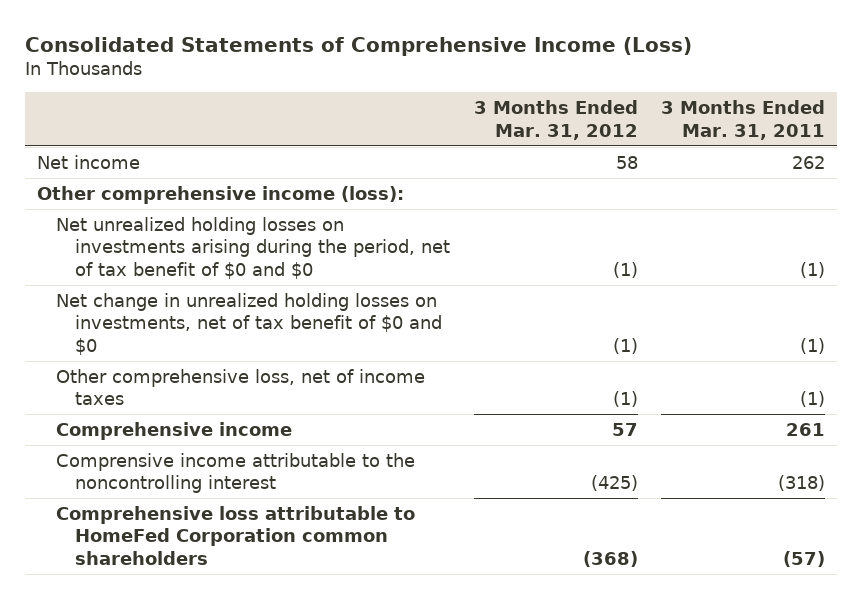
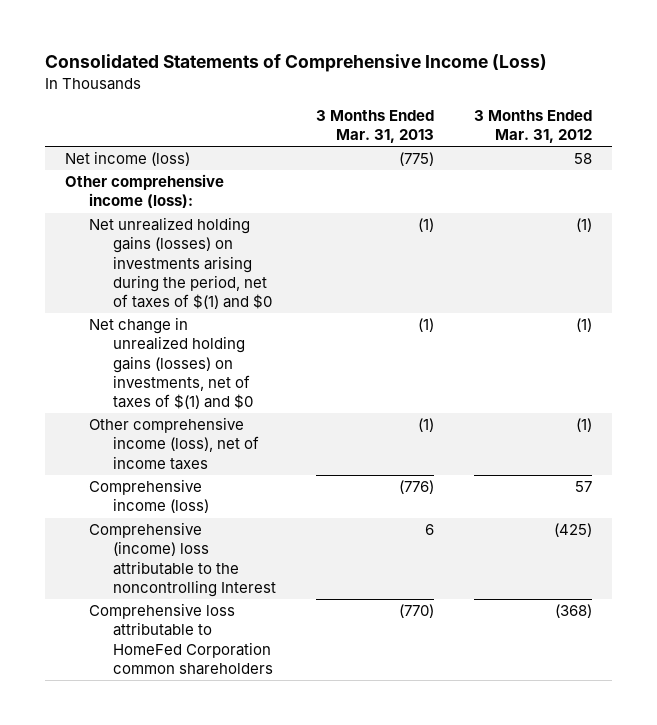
[661,100,826,140] 3 Months Ended Mar. 31, 2011 -> none
none -> [315,109,434,144] 3 Months Ended Mar. 31, 2013
[36,154,140,169] Net income -> [64,151,190,167] Net income (loss)
[55,216,451,279] Net unrealized holding losses on investments arising during the period, net of tax benefit of $0 and $0 -> [88,217,272,310] Net unrealized holding gains (losses) on investments arising during the period, net of taxes of $(1) and $0
[55,292,443,355] Net change in unrealized holding losses on investments, net of tax benefit of $0 and $0 -> [88,317,253,410] Net change in unrealized holding gains (losses) on investments, net of taxes of $(1) and $0
[55,368,425,406] Other comprehensive loss, net of income taxes -> [88,417,259,470] Other comprehensive income (loss), net of income taxes
[55,421,292,440] Comprehensive income -> [88,479,209,514] Comprehensive income (loss)
[55,452,415,494] Comprensive income attributable to the noncontrolling interest -> [88,522,276,598] Comprehensive (income) loss attributable to the noncontrolling Interest

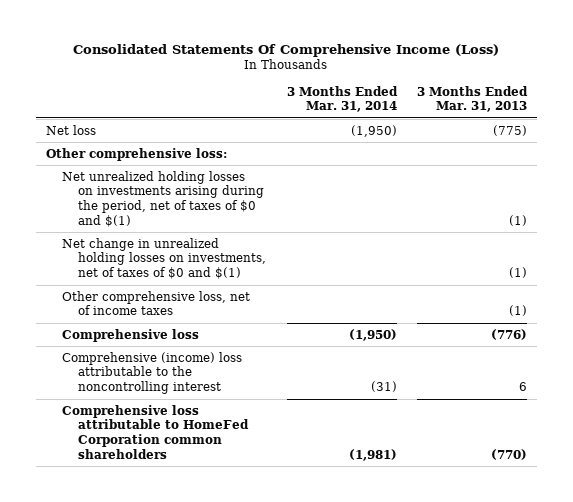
[44,54,547,73] Consolidated Statements of Comprehensive Income (Loss) -> [73,43,500,57] Consolidated Statements Of Comprehensive Income (Loss)
[474,109,593,144] 3 Months Ended Mar. 31, 2012 -> none
none -> [286,85,398,113] 3 Months Ended Mar. 31, 2014
[64,151,190,167] Net income (loss) -> [46,124,97,135] Net loss
[64,174,224,209] Other comprehensive income (loss): -> [46,147,228,161] Other comprehensive loss:
[88,217,272,310] Net unrealized holding gains (losses) on investments arising during the period, net of taxes of $(1) and $0 -> [62,170,265,227] Net unrealized holding losses on investments arising during the period, net of taxes of $0 and $(1)
[88,317,253,410] Net change in unrealized holding gains (losses) on investments, net of taxes of $(1) and $0 -> [62,237,267,280] Net change in unrealized holding losses on investments, net of taxes of $0 and $(1)
[88,417,259,470] Other comprehensive income (loss), net of income taxes -> [62,290,251,316] Other comprehensive loss, net of income taxes
[88,479,209,514] Comprehensive income (loss) -> [62,328,200,342] Comprehensive loss
[88,522,276,598] Comprehensive (income) loss attributable to the noncontrolling Interest -> [62,351,243,395] Comprehensive (income) loss attributable to the noncontrolling interest

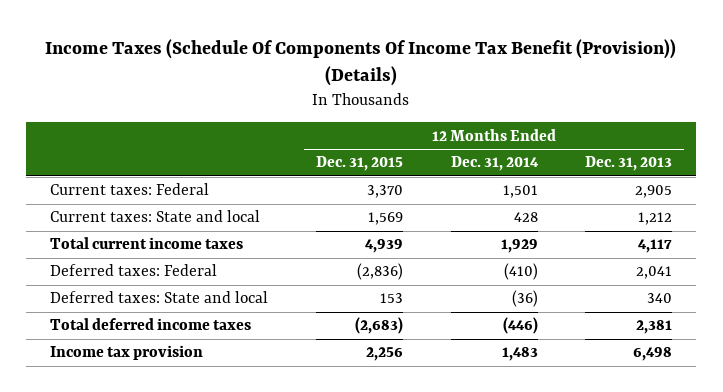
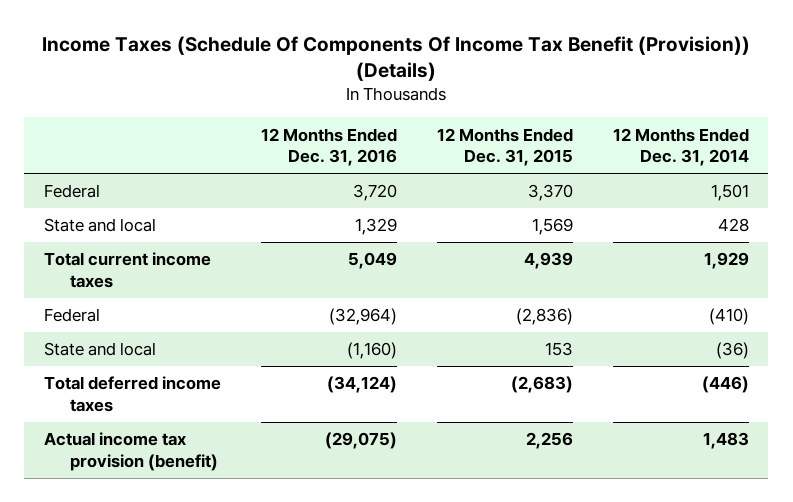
[585,156,673,172] Dec. 31, 2013 -> none
none -> [261,127,398,167] 12 Months Ended Dec. 31, 2016
[50,183,210,196] Current taxes: Federal -> [44,184,101,199] Federal
[50,210,261,223] Current taxes: State and local -> [44,218,157,233] State and local
[50,264,218,277] Deferred taxes: Federal -> [44,308,101,323] Federal
[50,291,269,304] Deferred taxes: State and local -> [44,342,157,357] State and local
[50,345,204,361] Income tax provision -> [44,432,218,471] Actual income tax provision (benefit)

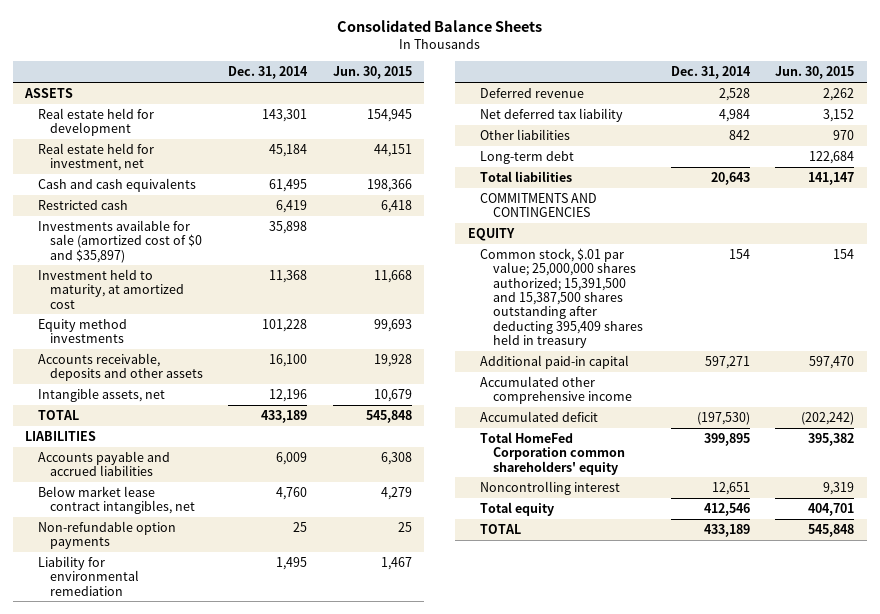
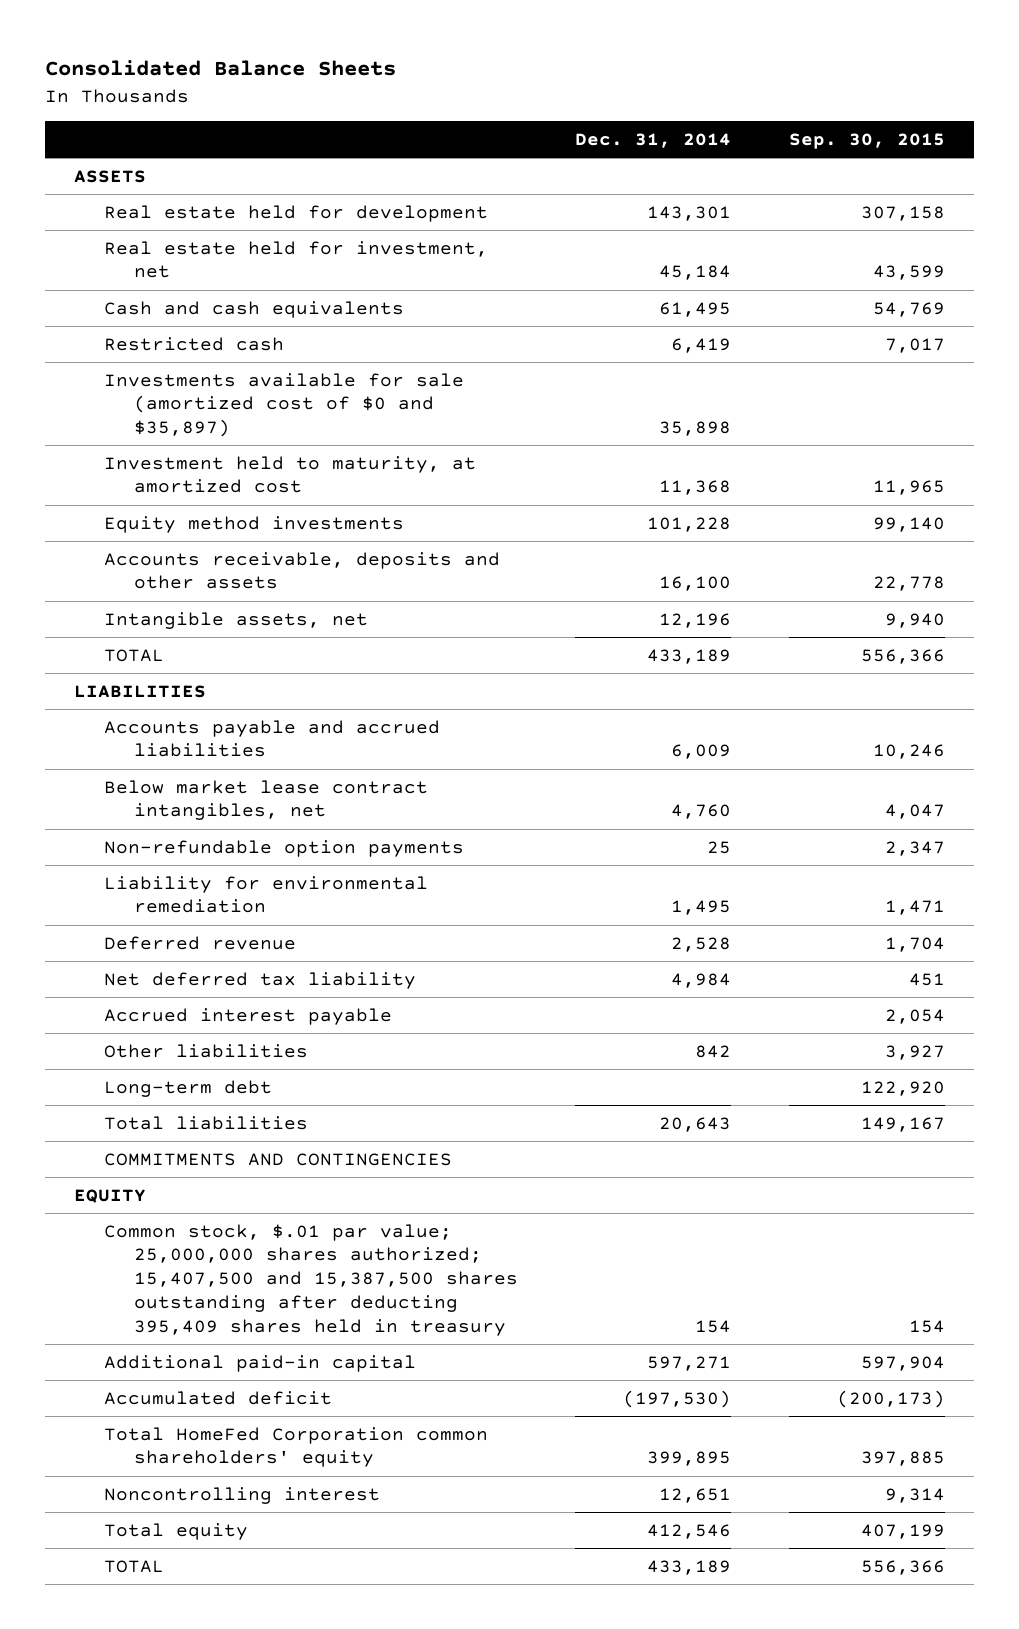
[332,66,412,80] Jun. 30, 2015 -> none
none -> [789,133,946,150] Sep. 30, 2015
none -> [103,1007,392,1025] Accrued interest payable
[480,247,643,348] Common stock, $.01 par value; 25,000,000 shares authorized; 15,391,500 and 15,387,500 shares outstanding after deducting 395,409 shares held in treasury -> [103,1223,518,1336] Common stock, $.01 par value; 25,000,000 shares authorized; 15,407,500 and 15,387,500 shares outstanding after deducting 395,409 shares held in treasury
[480,375,632,405] Accumulated other comprehensive income -> none

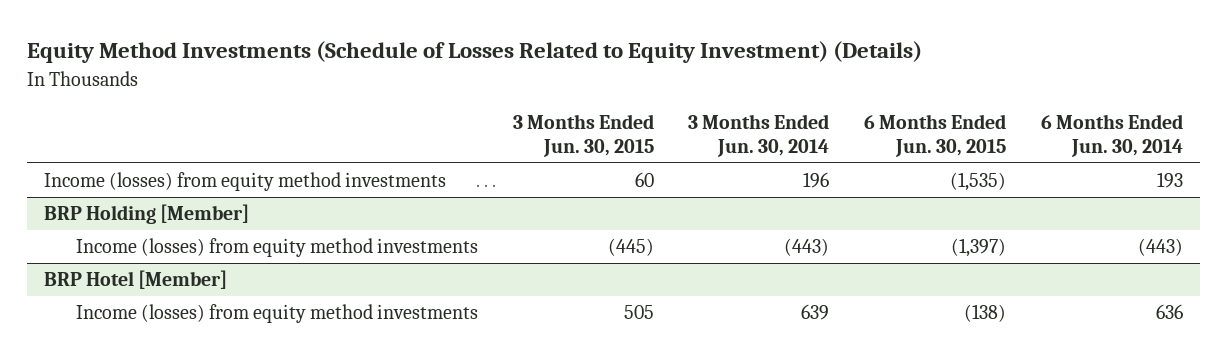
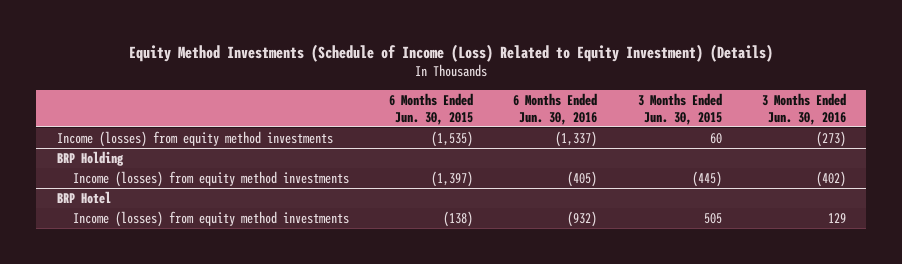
[27,41,923,64] Equity Method Investments (Schedule of Losses Related to Equity Investment) (Details) -> [129,43,774,62] Equity Method Investments (Schedule of Income (Loss) Related to Equity Investment) (Details)
[688,114,830,158] 3 Months Ended Jun. 30, 2014 -> none
[1040,114,1183,158] 6 Months Ended Jun. 30, 2014 -> none
none -> [513,93,598,125] 6 Months Ended Jun. 30, 2016
none -> [761,93,846,125] 3 Months Ended Jun. 30, 2016
[44,204,250,225] BRP Holding [Member] -> [56,150,124,166] BRP Holding
[44,270,228,290] BRP Hotel [Member] -> [56,190,111,204] BRP Hotel

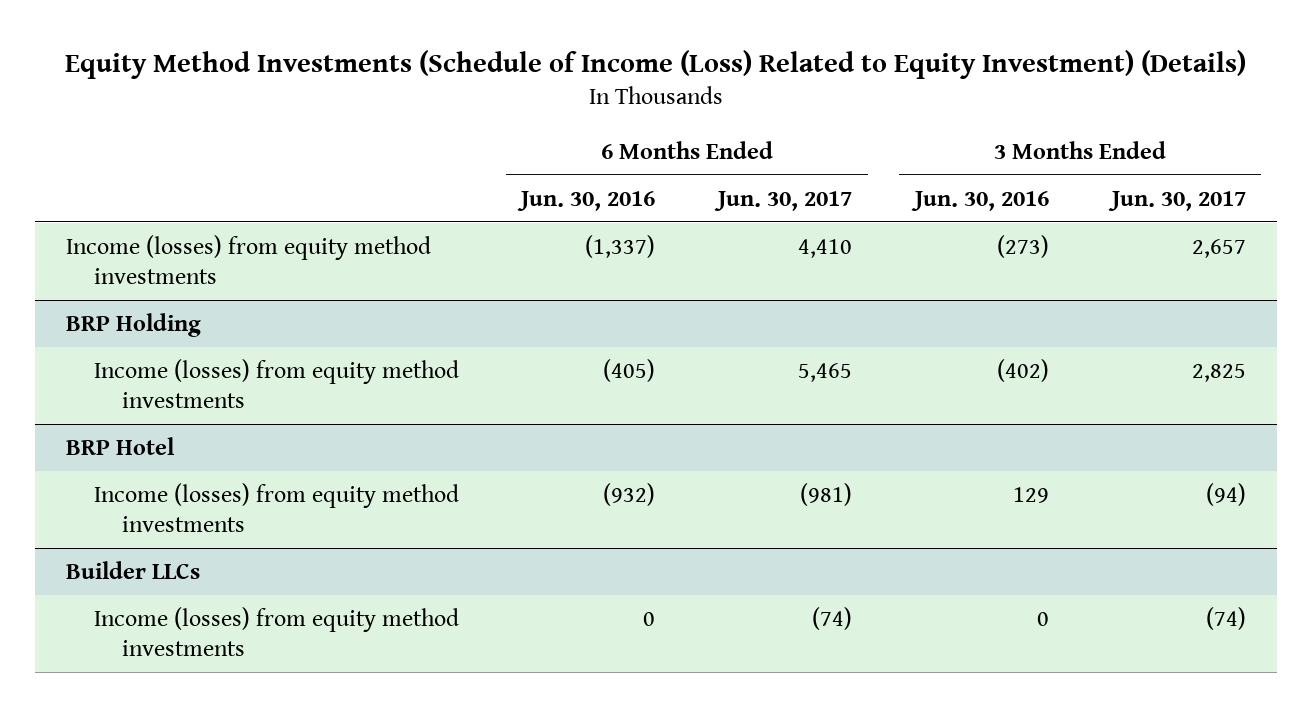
[389,93,474,125] 6 Months Ended Jun. 30, 2015 -> none
[637,93,722,125] 3 Months Ended Jun. 30, 2015 -> none
none -> [714,190,853,211] Jun. 30, 2017
none -> [1107,190,1246,211] Jun. 30, 2017
none -> [65,560,200,579] Builder LLCs
none -> [93,606,459,656] Income (losses) from equity method investments

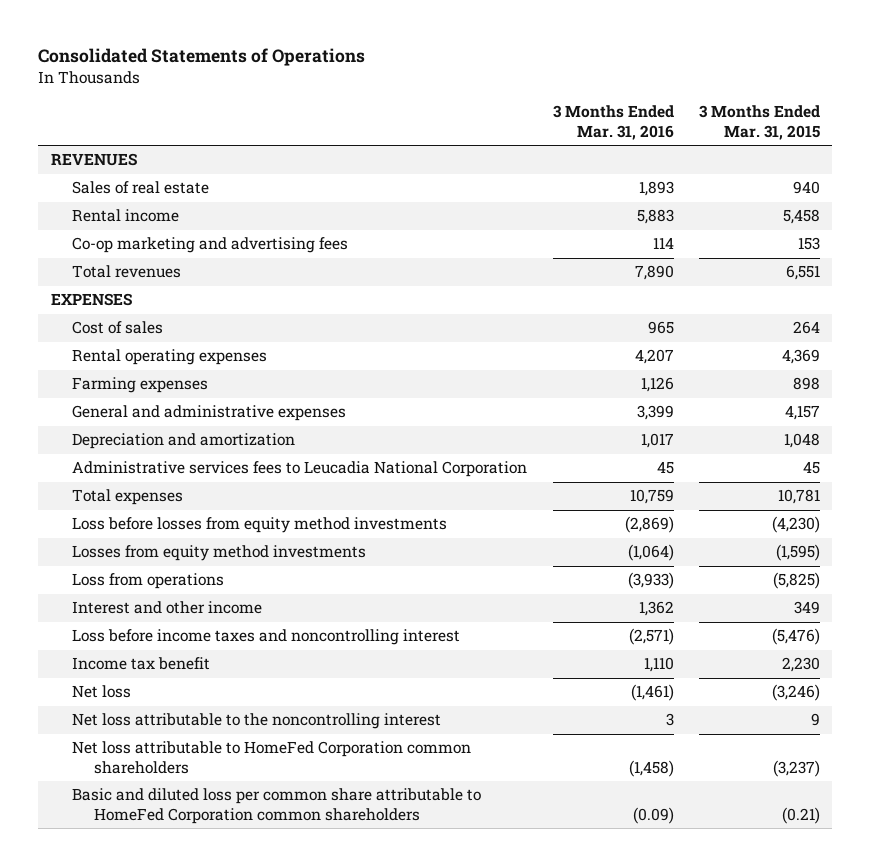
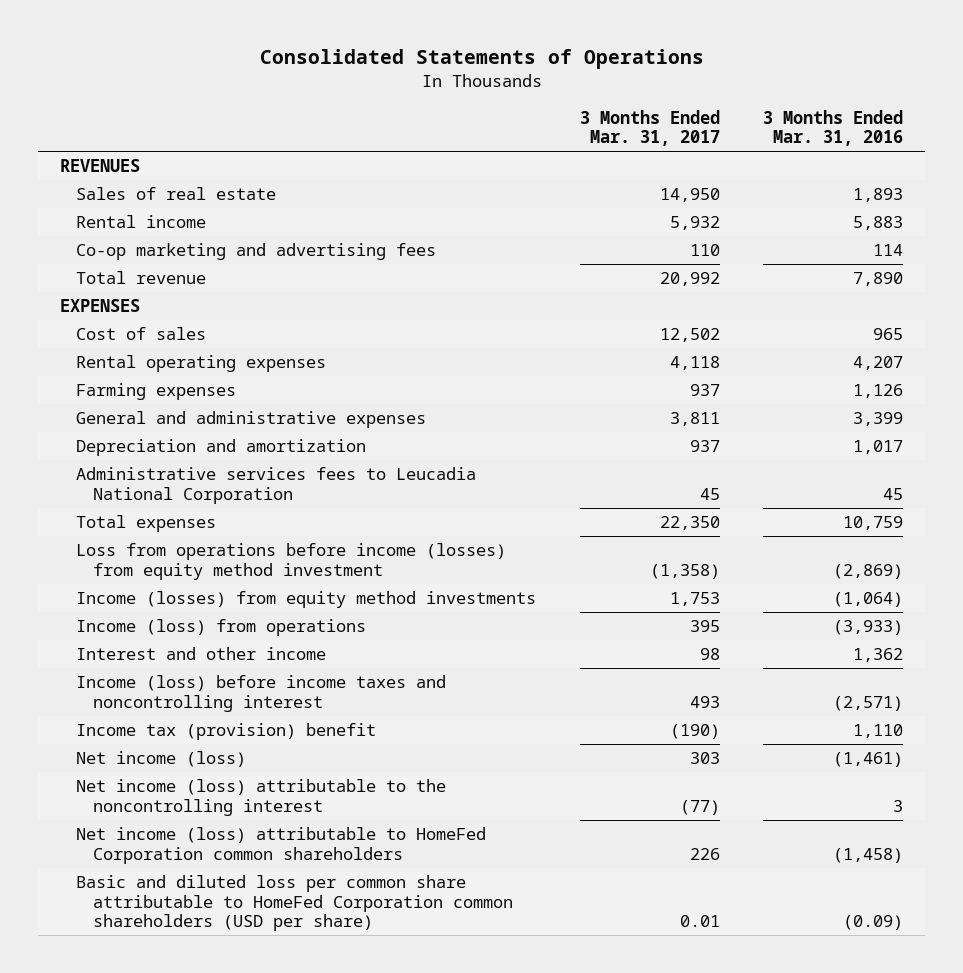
[698,105,820,141] 3 Months Ended Mar. 31, 2015 -> none
none -> [579,109,720,147] 3 Months Ended Mar. 31, 2017
[72,265,182,279] Total revenues -> [76,271,207,285] Total revenue
[72,517,448,534] Loss before losses from equity method investments -> [76,543,507,580] Loss from operations before income (losses) from equity method investment
[72,545,367,562] Losses from equity method investments -> [76,591,537,609] Income (losses) from equity method investments
[72,573,225,590] Loss from operations -> [76,619,367,637] Income (loss) from operations
[72,629,461,646] Loss before income taxes and noncontrolling interest -> [76,675,447,712] Income (loss) before income taxes and noncontrolling interest
[72,657,211,671] Income tax benefit -> [76,723,377,741] Income tax (provision) benefit
[72,685,132,699] Net loss -> [76,751,247,768] Net income (loss)
[72,713,442,730] Net loss attributable to the noncontrolling interest -> [76,779,447,816] Net income (loss) attributable to the noncontrolling interest
[72,741,472,775] Net loss attributable to HomeFed Corporation common shareholders -> [76,827,487,864] Net income (loss) attributable to HomeFed Corporation common shareholders
[72,788,482,825] Basic and diluted loss per common share attributable to HomeFed Corporation common shareholders -> [76,875,513,931] Basic and diluted loss per common share attributable to HomeFed Corporation common shareholders (USD per share)

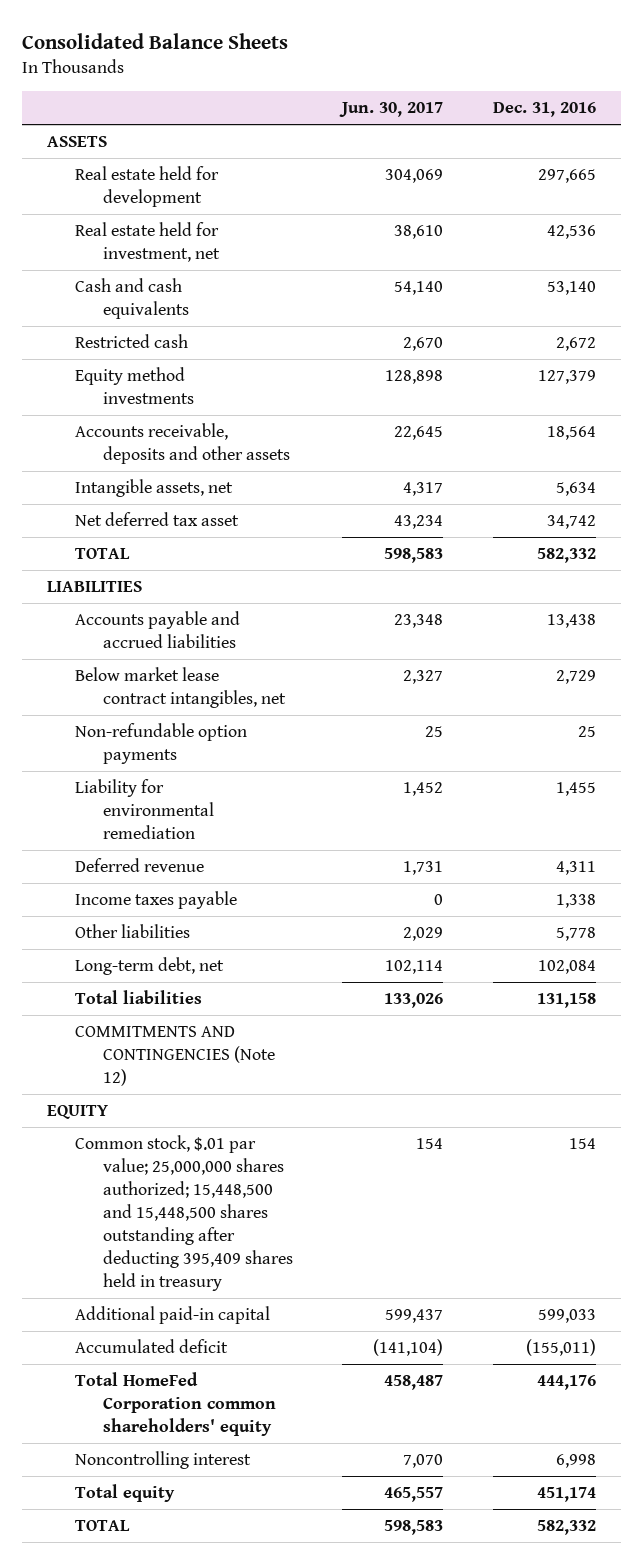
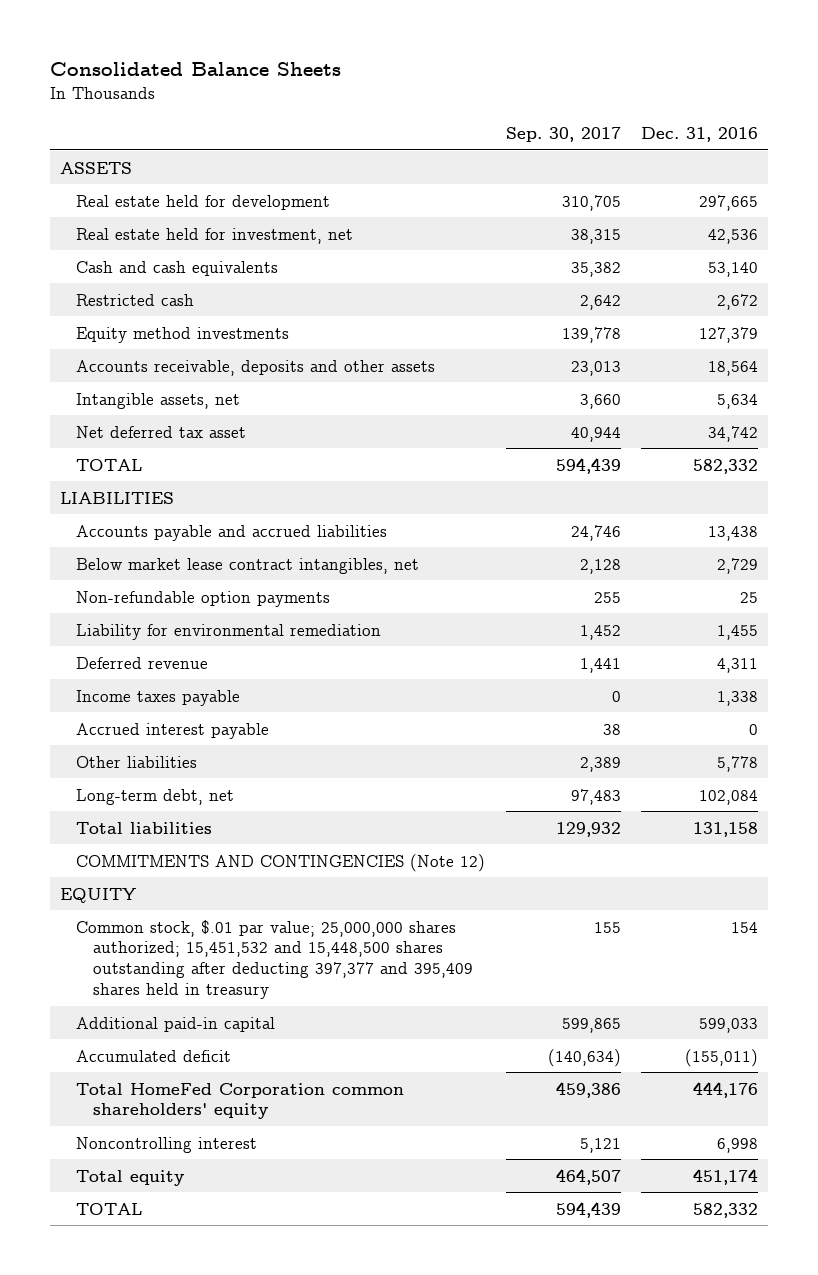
[339,102,444,118] Jun. 30, 2017 -> none
none -> [505,127,621,143] Sep. 30, 2017
none -> [76,722,270,739] Accrued interest payable
[74,1135,293,1291] Common stock, $.01 par value; 25,000,000 shares authorized; 15,448,500 and 15,448,500 shares outstanding after deducting 395,409 shares held in treasury -> [76,919,473,1000] Common stock, $.01 par value; 25,000,000 shares authorized; 15,451,532 and 15,448,500 shares outstanding after deducting 397,377 and 395,409 shares held in treasury

